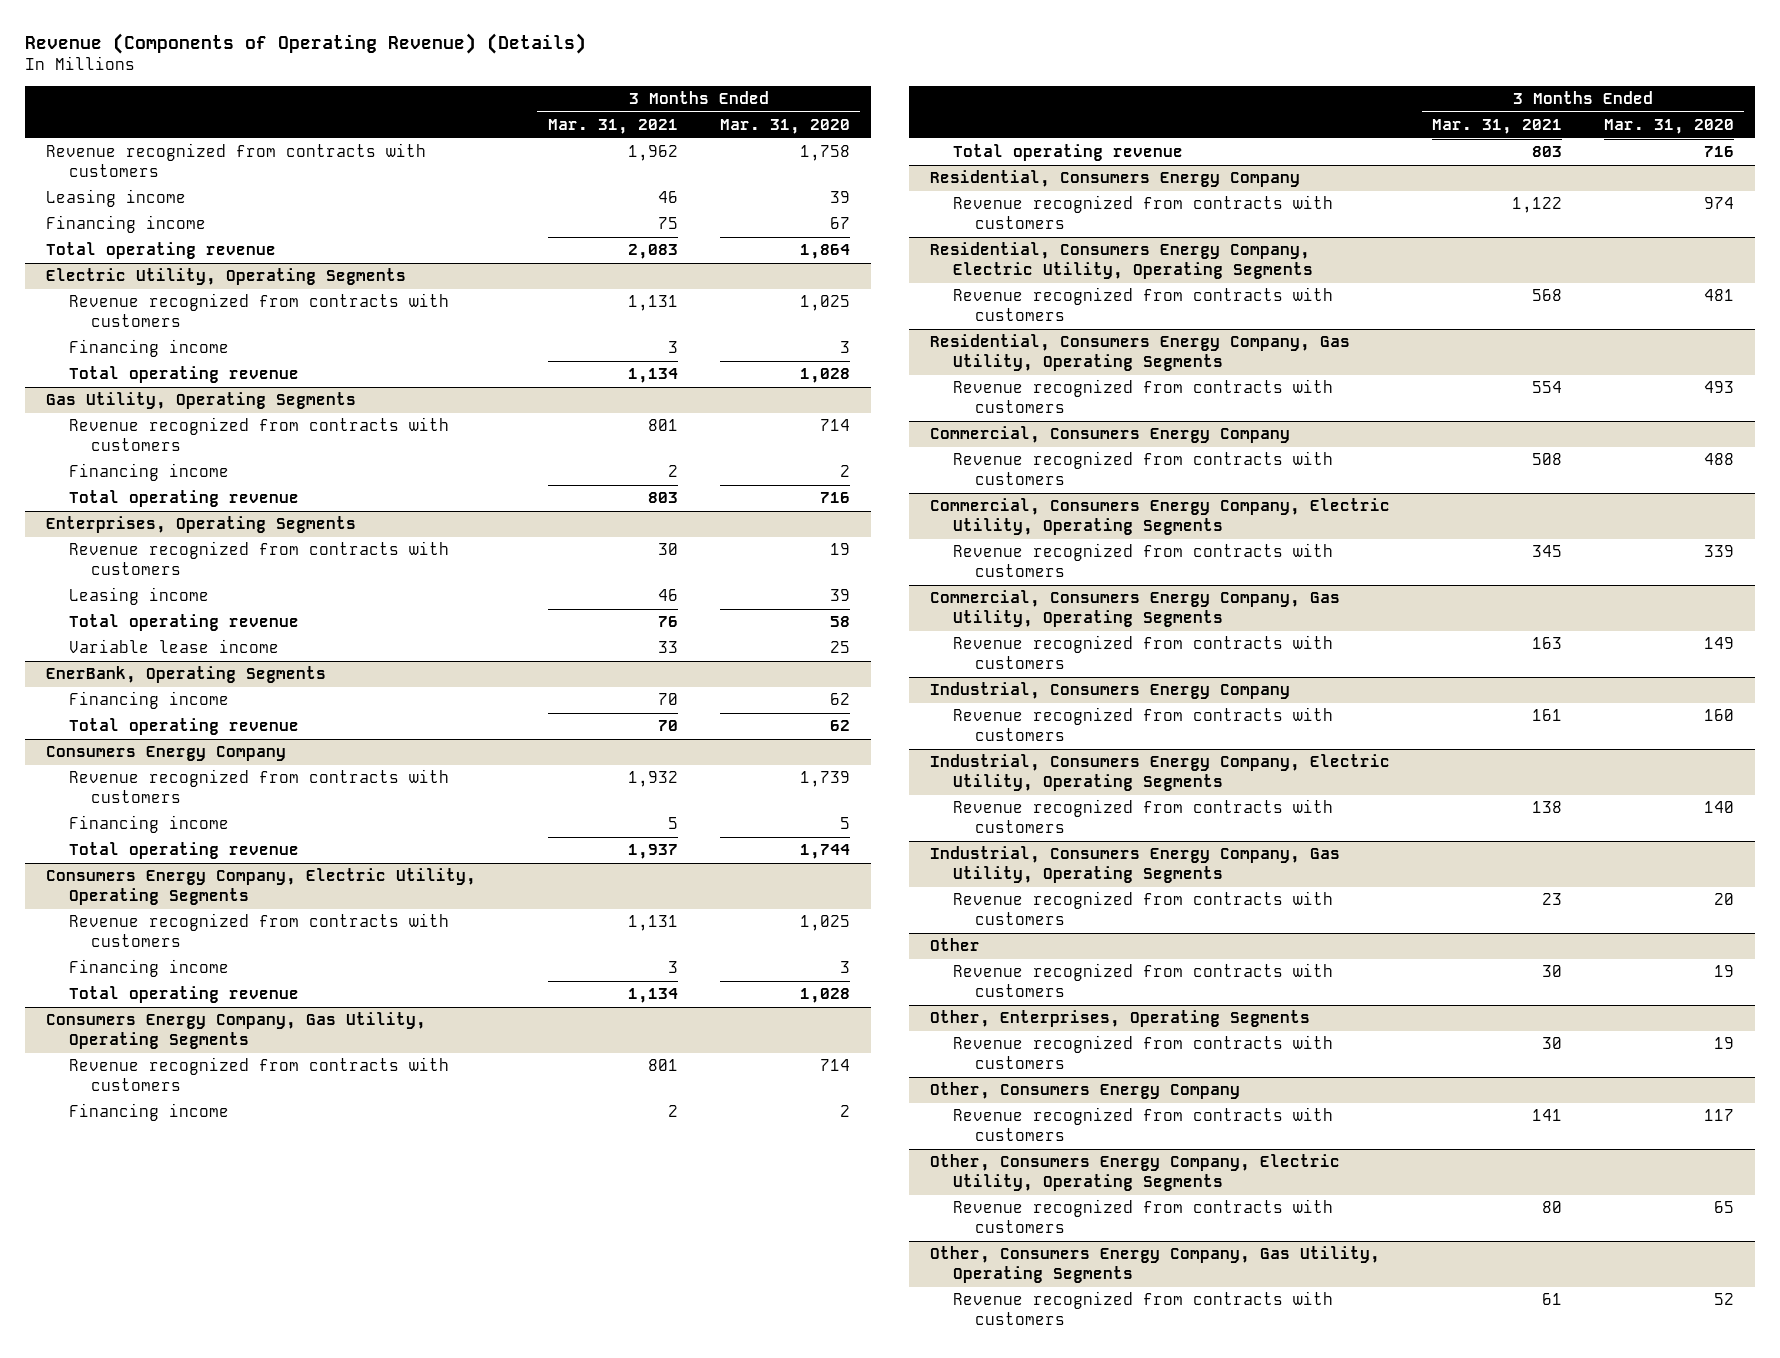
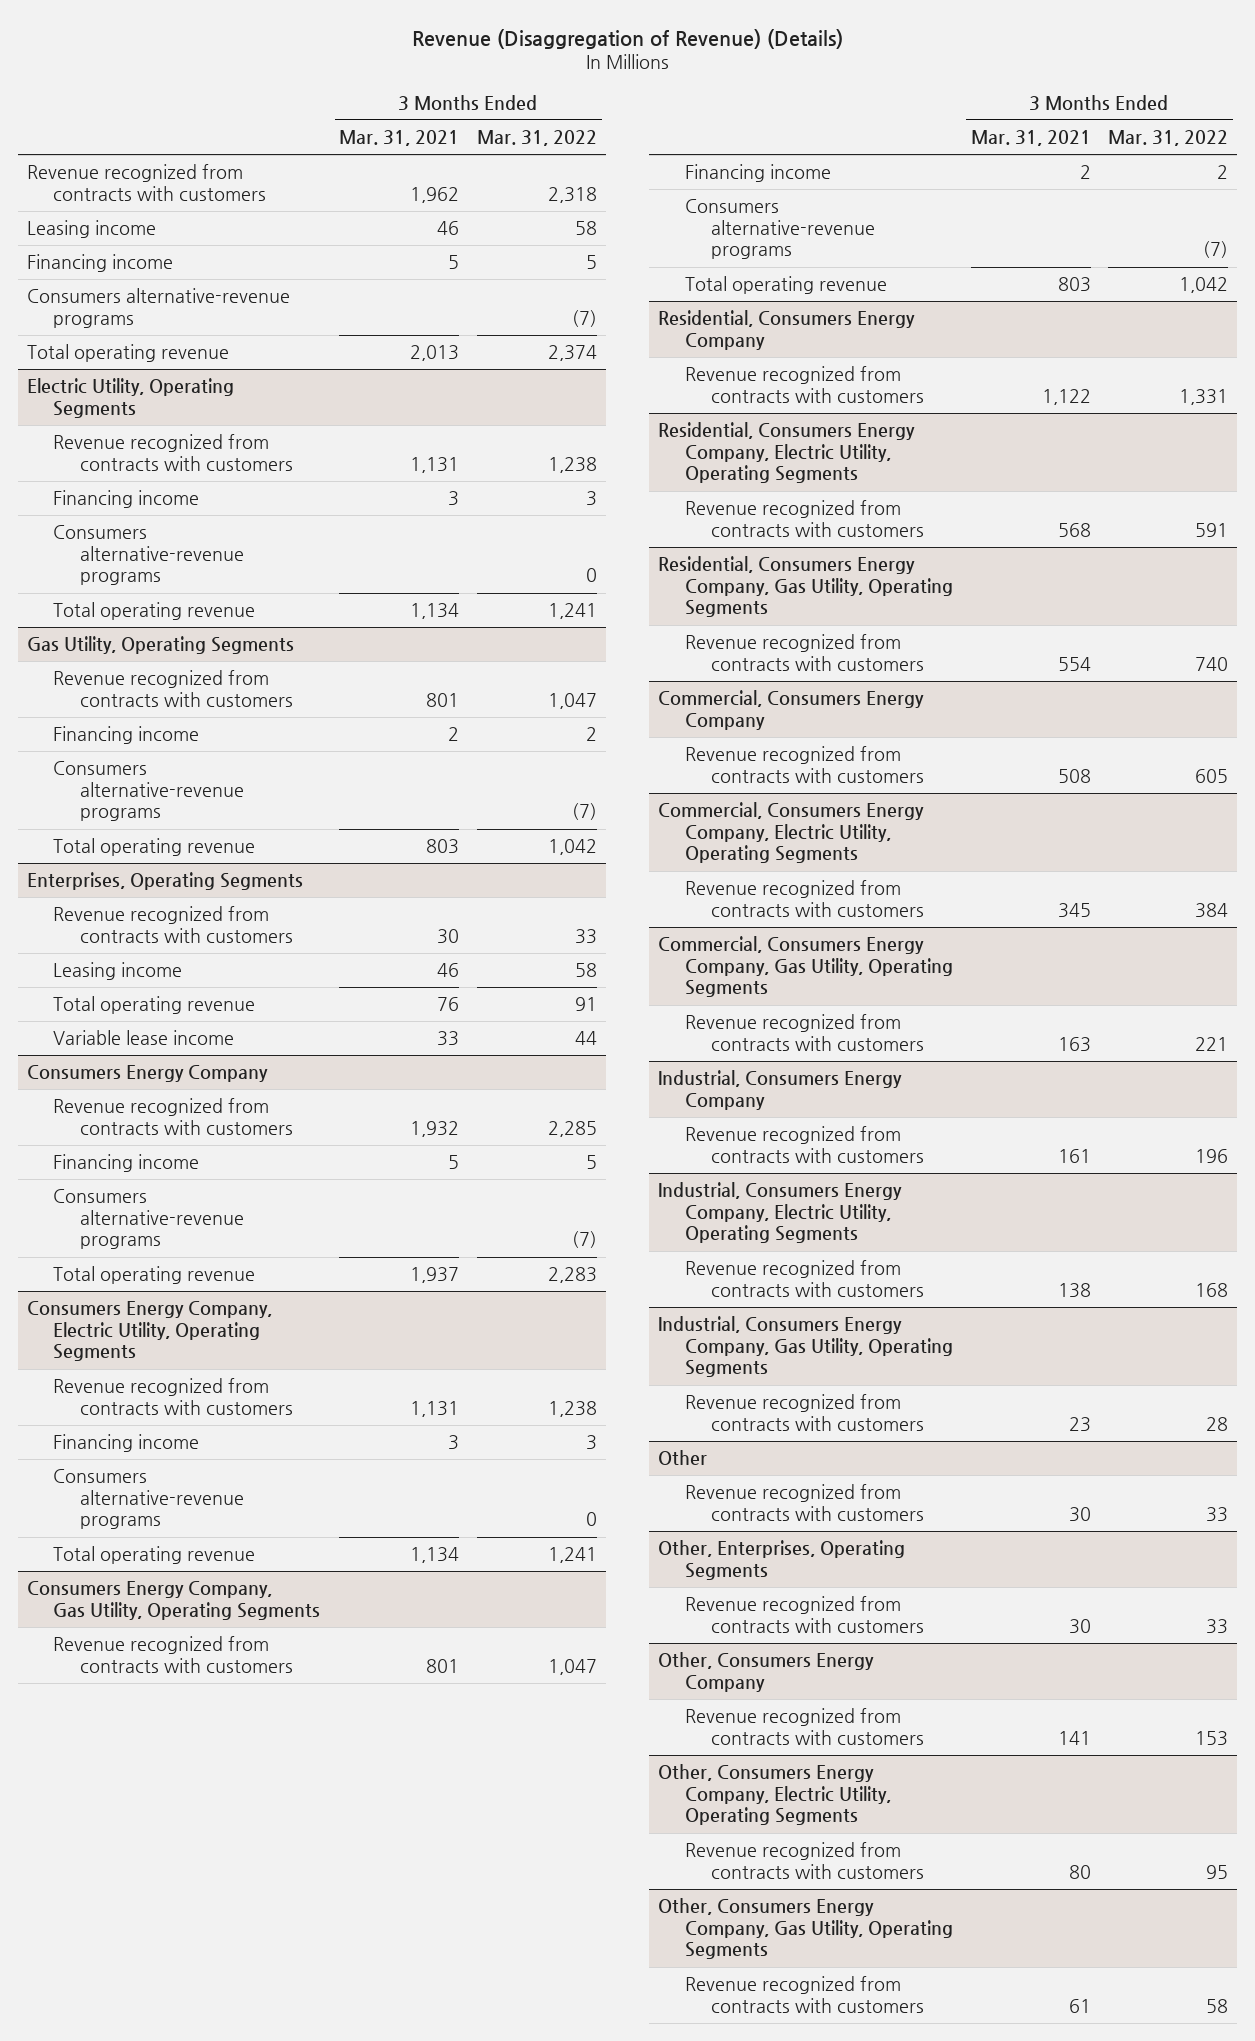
[25,33,587,55] Revenue (Components of Operating Revenue) (Details) -> [411,28,843,49] Revenue (Disaggregation of Revenue) (Details)
[719,119,850,135] Mar. 31, 2020 -> none
none -> [477,130,598,147] Mar. 31, 2022
[657,217,678,230] 75 -> [448,255,460,270] 5
none -> [26,288,290,328] Consumers alternative-revenue programs
[627,244,678,260] 2,083 -> [410,345,460,362] 2,013
none -> [53,525,244,586] Consumers alternative-revenue programs
none -> [53,761,244,822] Consumers alternative-revenue programs
[46,666,327,684] EnerBank, Operating Segments -> none
[68,691,229,710] Financing income -> none
[68,718,299,736] Total operating revenue -> none
none -> [53,1189,244,1250] Consumers alternative-revenue programs
none -> [53,1469,244,1530] Consumers alternative-revenue programs
none -> [684,199,876,260] Consumers alternative-revenue programs

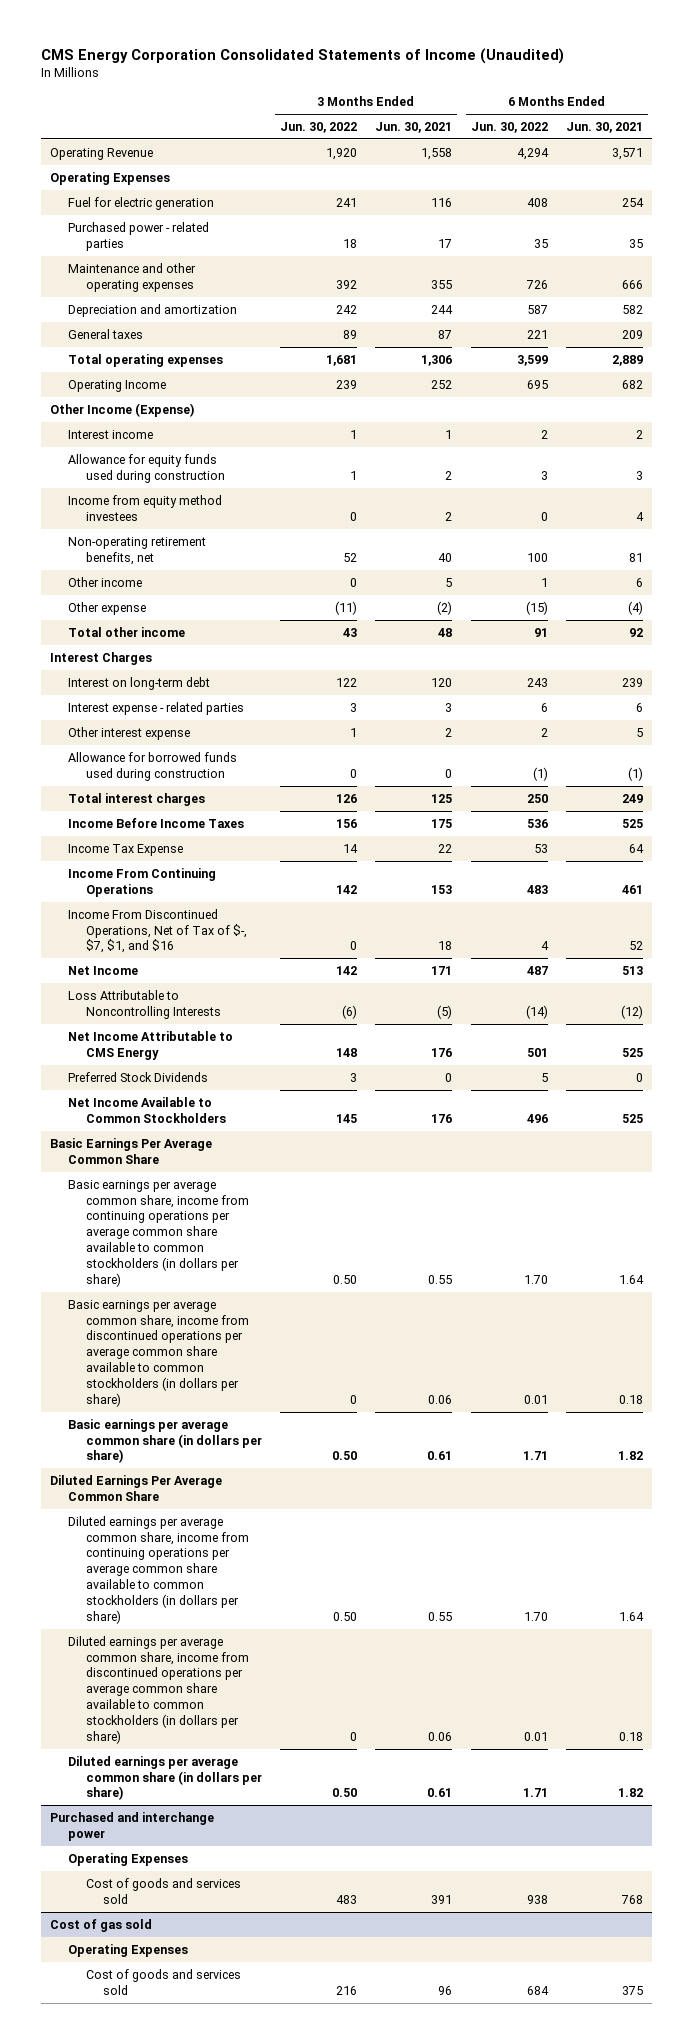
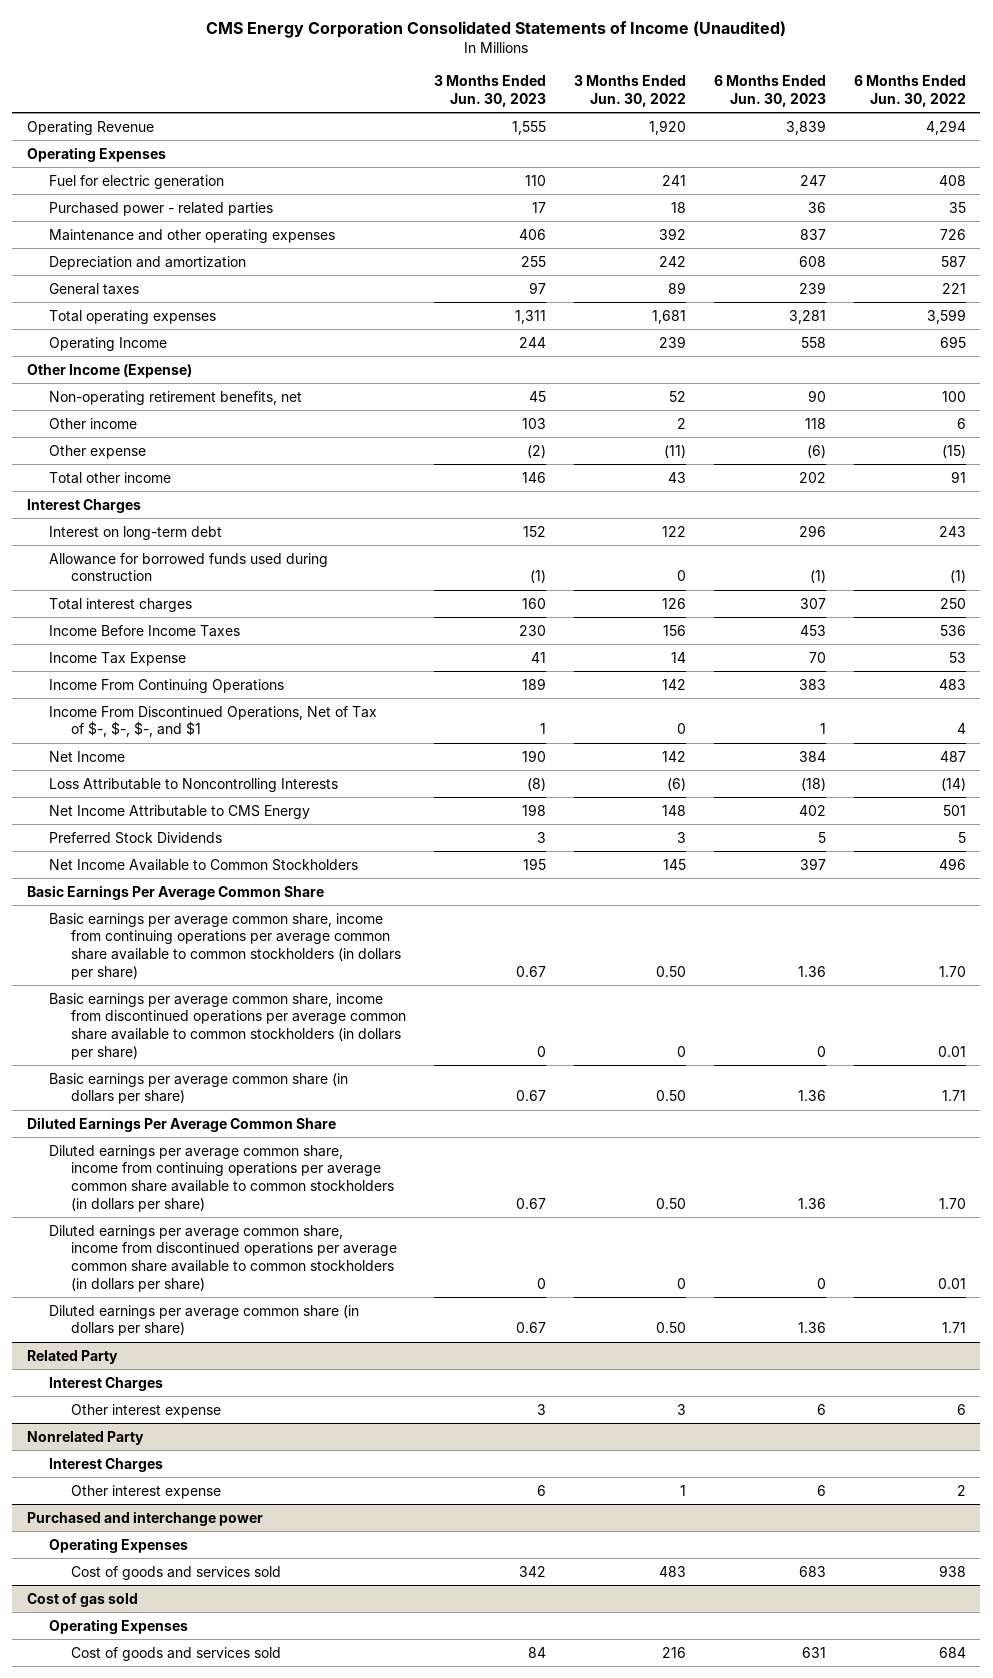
[375,121,453,133] Jun. 30, 2021 -> none
[566,121,644,133] Jun. 30, 2021 -> none
none -> [433,75,546,107] 3 Months Ended Jun. 30, 2023
none -> [713,75,826,107] 6 Months Ended Jun. 30, 2023
[67,429,153,439] Interest income -> none
[67,453,225,483] Allowance for equity funds used during construction -> none
[67,494,222,521] Income from equity method investees -> none
[350,577,358,587] 0 -> [676,417,686,429] 2
[540,577,548,587] 1 -> [956,417,966,429] 6
[67,701,244,715] Interest expense - related parties -> none
[67,726,190,740] Other interest expense -> none
[67,908,247,954] Income From Discontinued Operations, Net of Tax of $-, $7, $1, and $16 -> [48,705,377,738] Income From Discontinued Operations, Net of Tax of $-, $-, $-, and $1
none -> [26,1349,118,1364] Related Party
none -> [48,1376,163,1391] Interest Charges
none -> [70,1403,221,1418] Other interest expense
none -> [26,1430,144,1445] Nonrelated Party
none -> [48,1457,163,1472] Interest Charges
none -> [70,1484,221,1499] Other interest expense

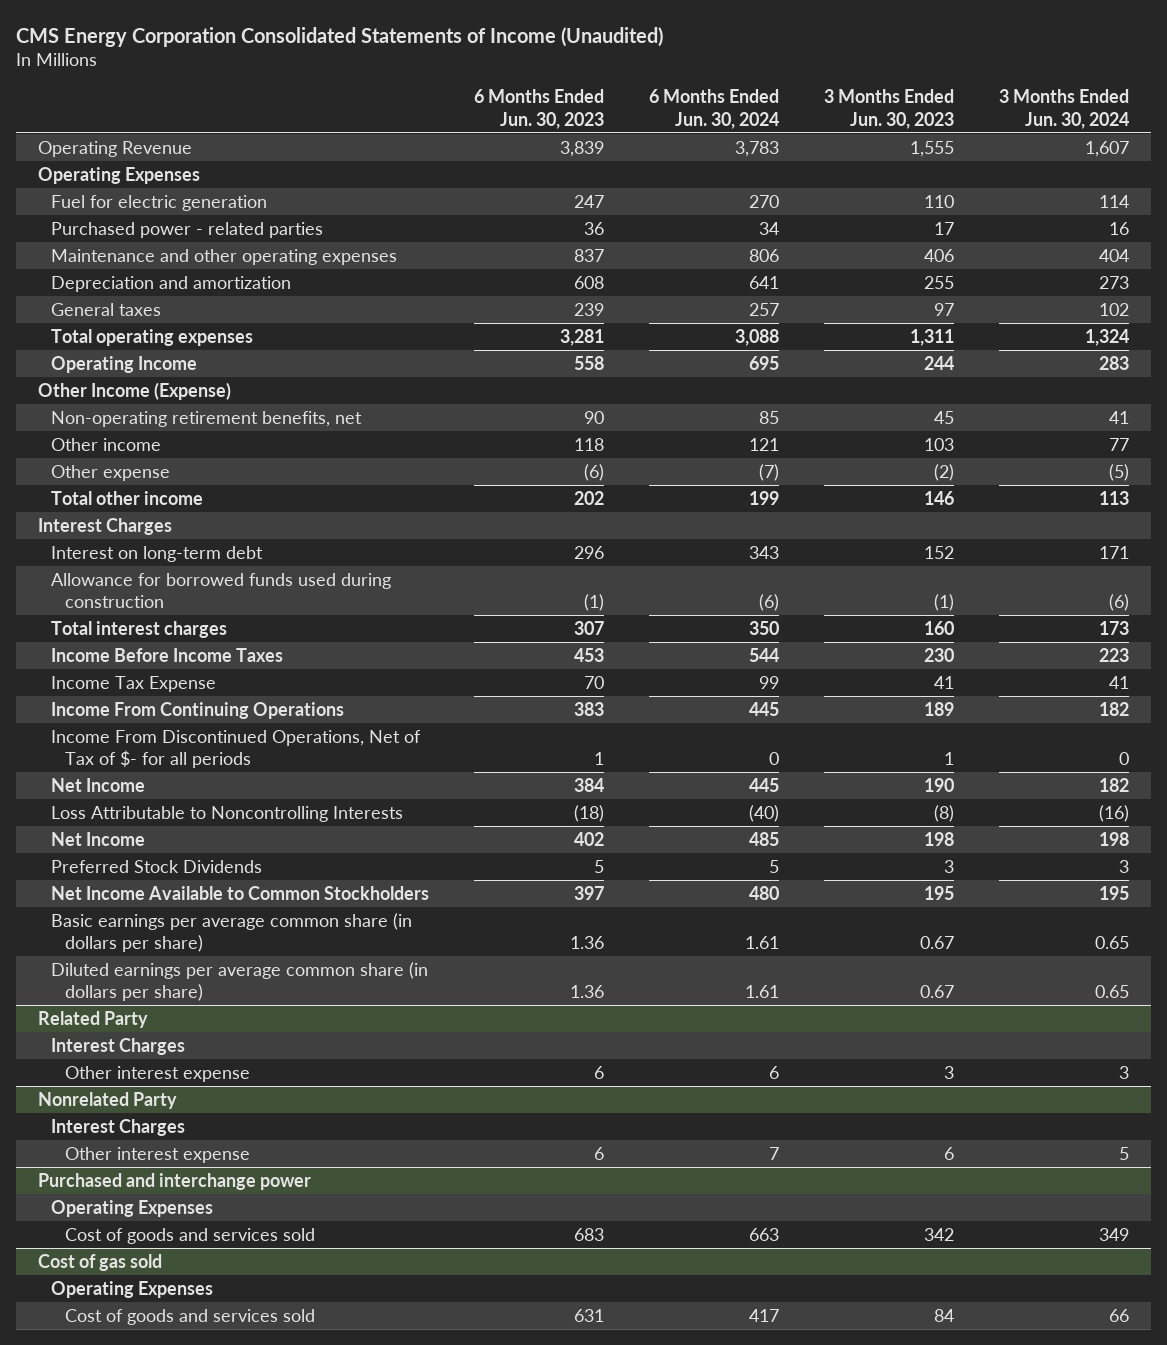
[573,75,686,107] 3 Months Ended Jun. 30, 2022 -> none
[853,75,966,107] 6 Months Ended Jun. 30, 2022 -> none
none -> [649,89,780,129] 6 Months Ended Jun. 30, 2024
none -> [998,89,1129,129] 3 Months Ended Jun. 30, 2024
[48,705,377,738] Income From Discontinued Operations, Net of Tax of $-, $-, $-, and $1 -> [51,729,422,769] Income From Discontinued Operations, Net of Tax of $- for all periods
[48,804,310,819] Net Income Attributable to CMS Energy -> [51,831,146,846] Net Income
[26,884,324,900] Basic Earnings Per Average Common Share -> none
[48,912,401,980] Basic earnings per average common share, income from continuing operations per average common share available to common stockholders (in dollars per share) -> none
[48,992,406,1060] Basic earnings per average common share, income from discontinued operations per average common share available to common stockholders (in dollars per share) -> none
[26,1116,336,1132] Diluted Earnings Per Average Common Share -> none
[48,1144,394,1212] Diluted earnings per average common share, income from continuing operations per average common share available to common stockholders (in dollars per share) -> none
[48,1224,397,1292] Diluted earnings per average common share, income from discontinued operations per average common share available to common stockholders (in dollars per share) -> none

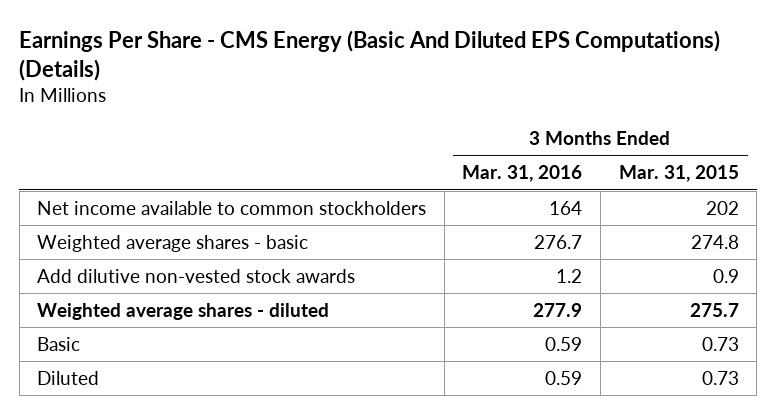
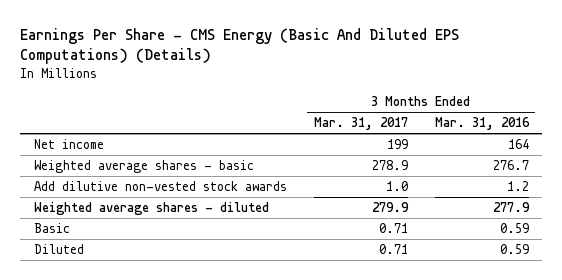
[618,165,739,183] Mar. 31, 2015 -> none
none -> [313,117,408,131] Mar. 31, 2017
[37,200,427,215] Net income available to common stockholders -> [33,139,104,150] Net income

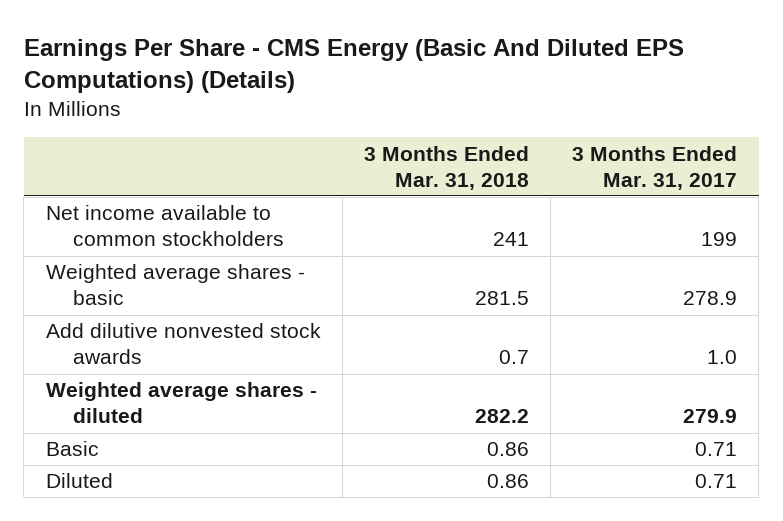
[434,117,530,131] Mar. 31, 2016 -> none
none -> [363,145,529,190] 3 Months Ended Mar. 31, 2018
[33,139,104,150] Net income -> [45,205,285,247] Net income available to common stockholders
[33,181,287,192] Add dilutive non-vested stock awards -> [45,323,321,365] Add dilutive nonvested stock awards

